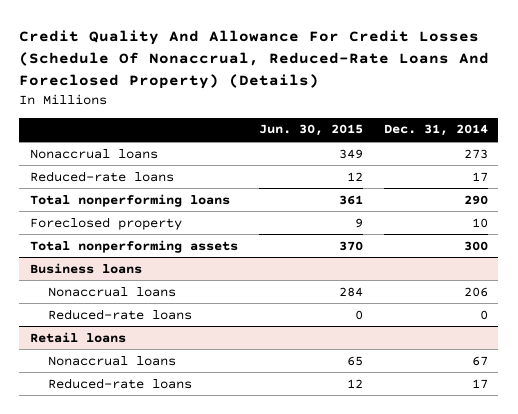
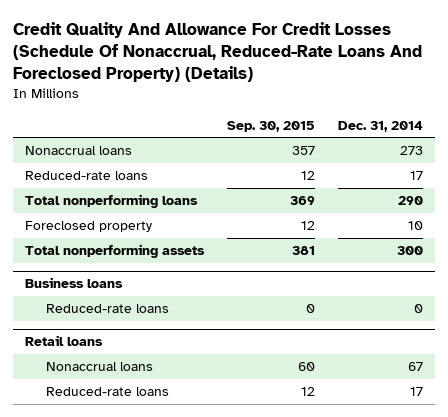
[258,124,363,137] Jun. 30, 2015 -> none
none -> [227,120,316,132] Sep. 30, 2015
[47,286,176,297] Nonaccrual loans -> none

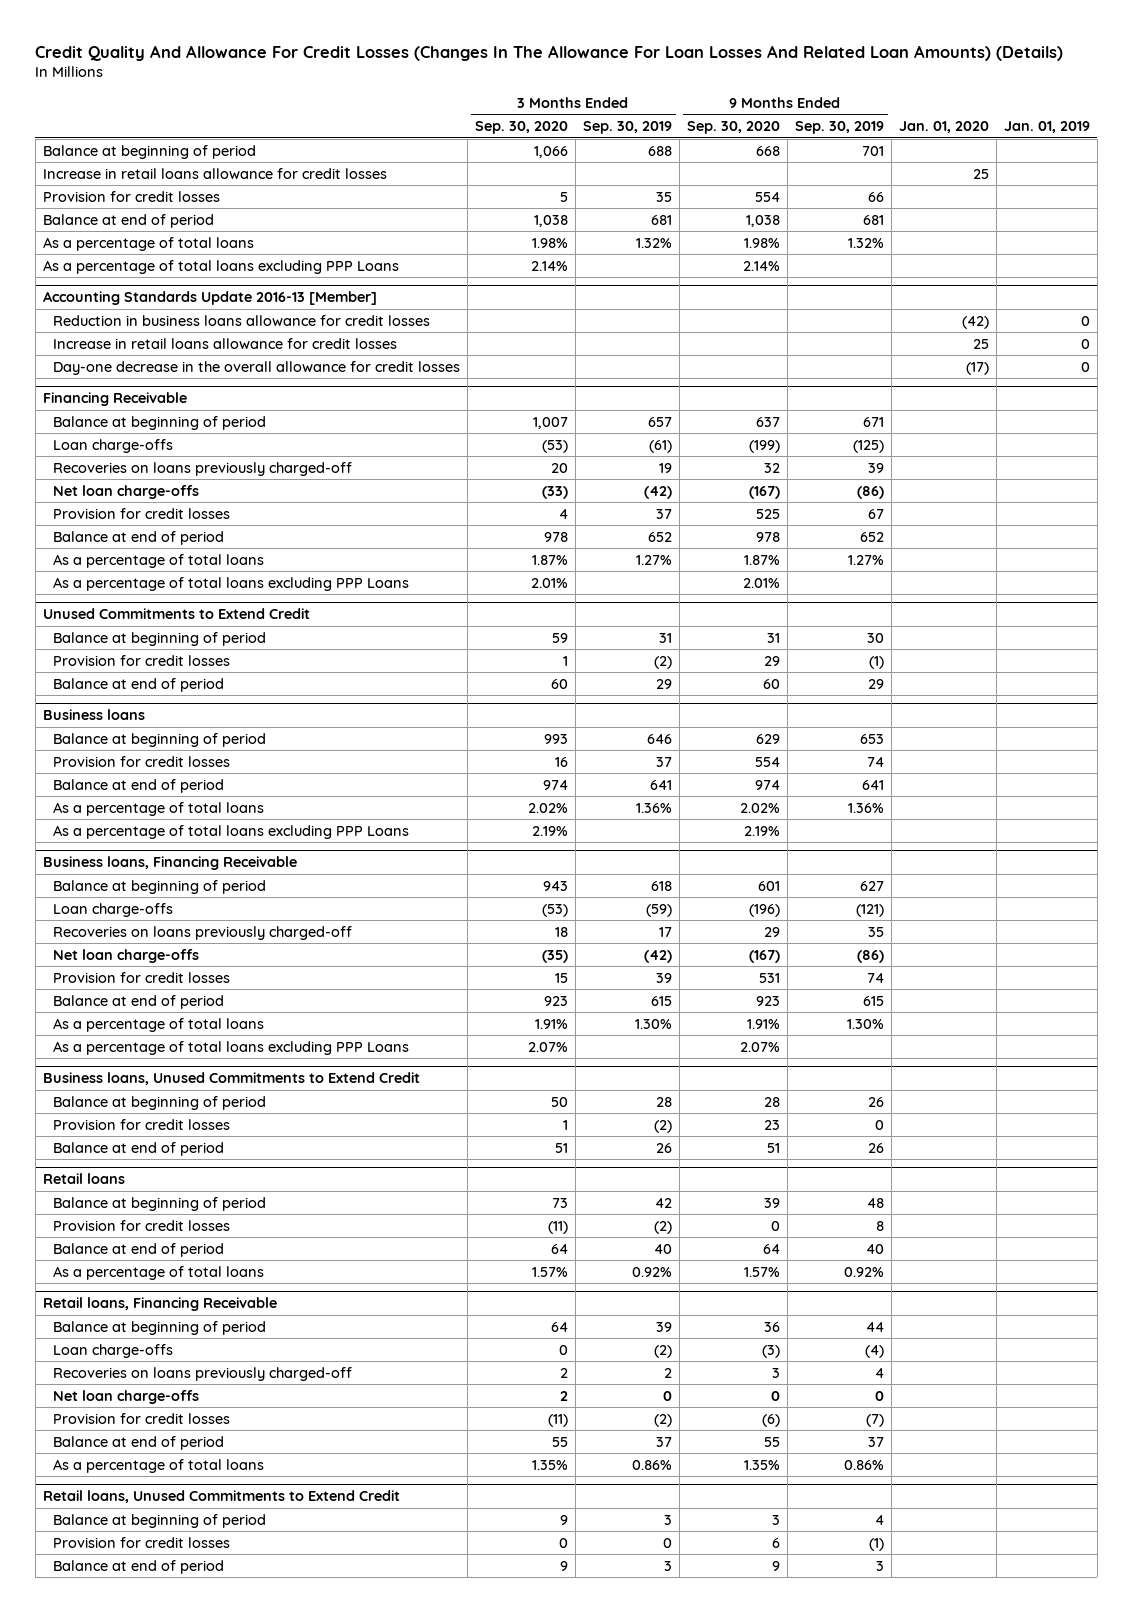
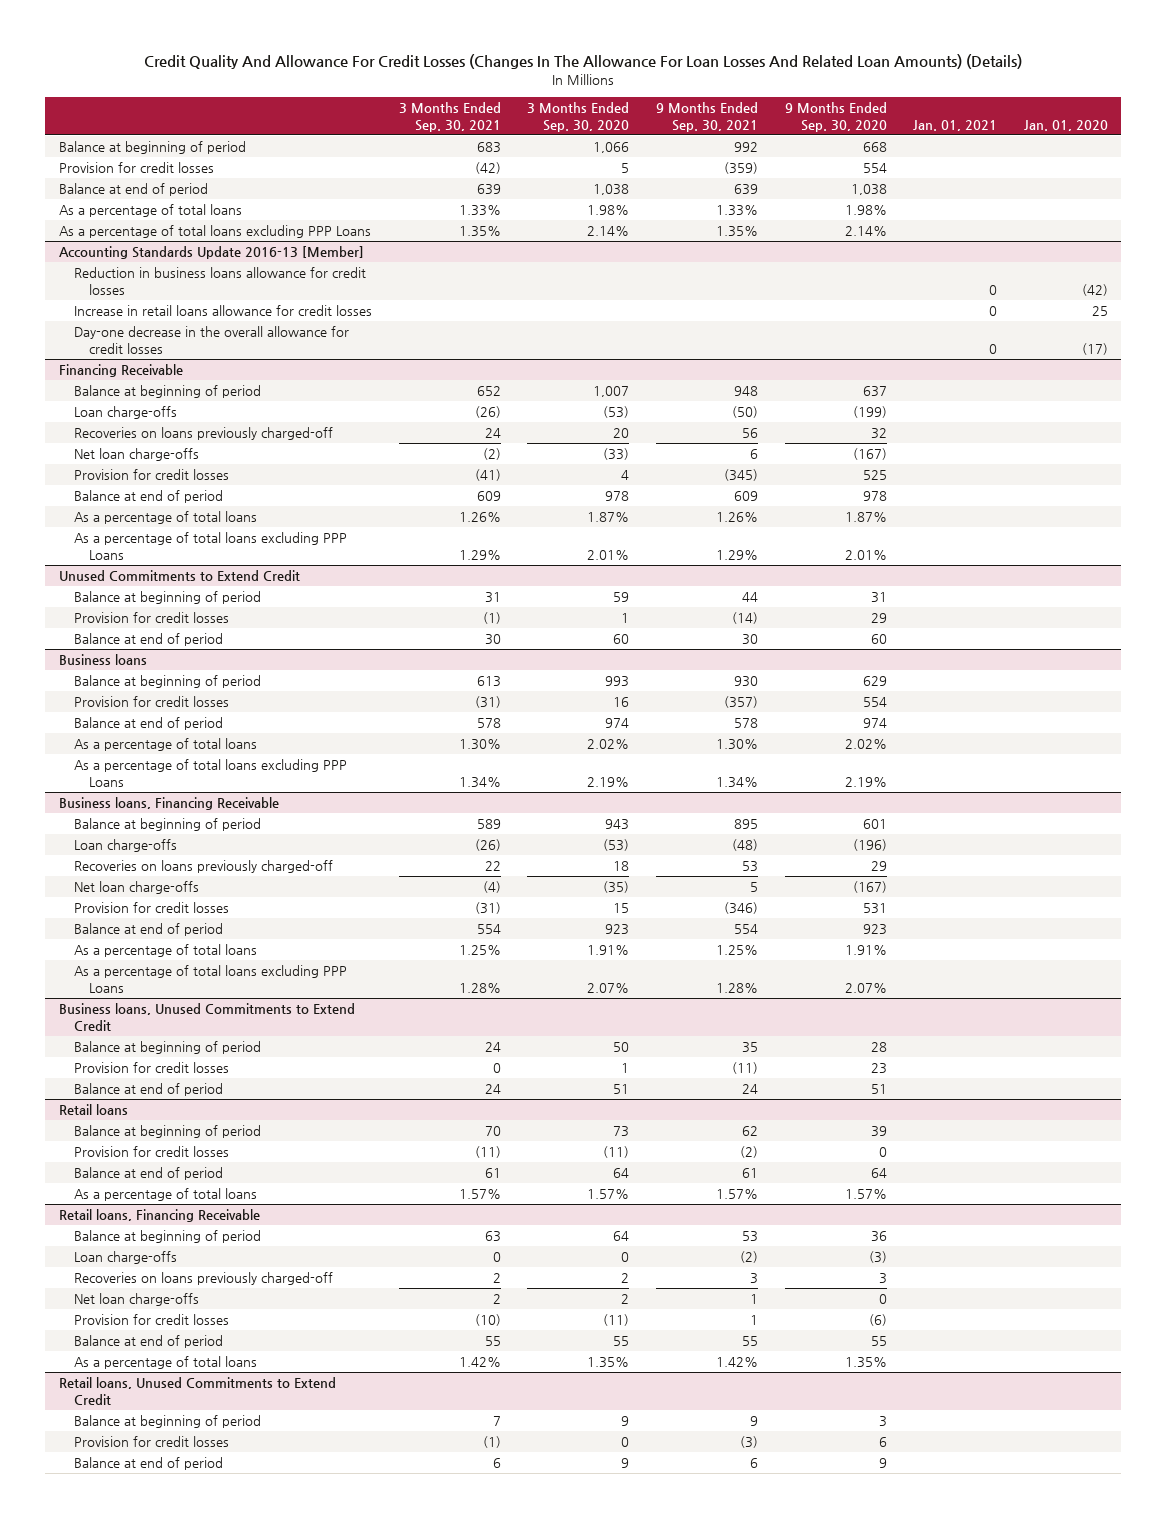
[582,121,672,135] Sep. 30, 2019 -> none
[794,121,884,135] Sep. 30, 2019 -> none
[1003,121,1090,134] Jan. 01, 2019 -> none
none -> [398,102,501,132] 3 Months Ended Sep. 30, 2021
none -> [655,102,758,132] 9 Months Ended Sep. 30, 2021
none -> [913,119,998,131] Jan. 01, 2021
[42,167,387,179] Increase in retail loans allowance for credit losses -> none

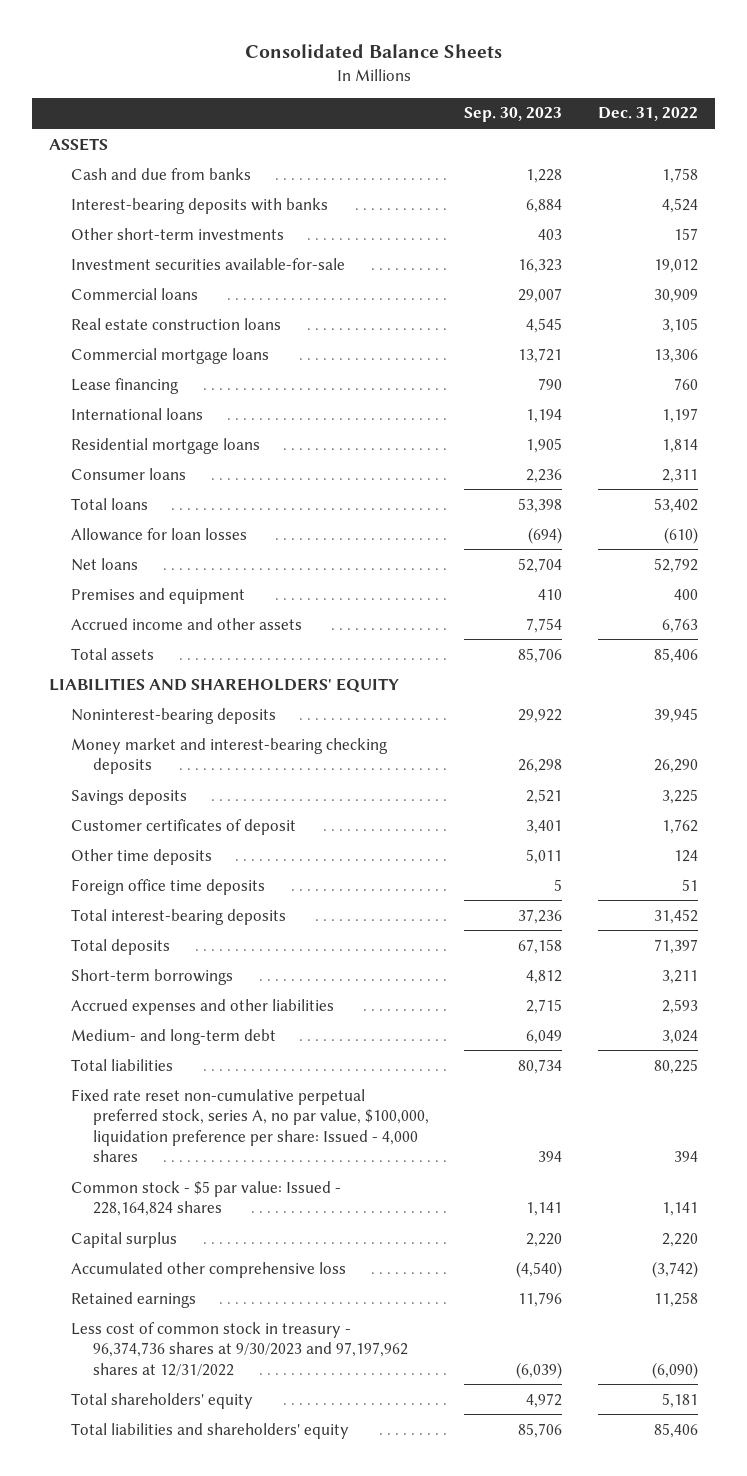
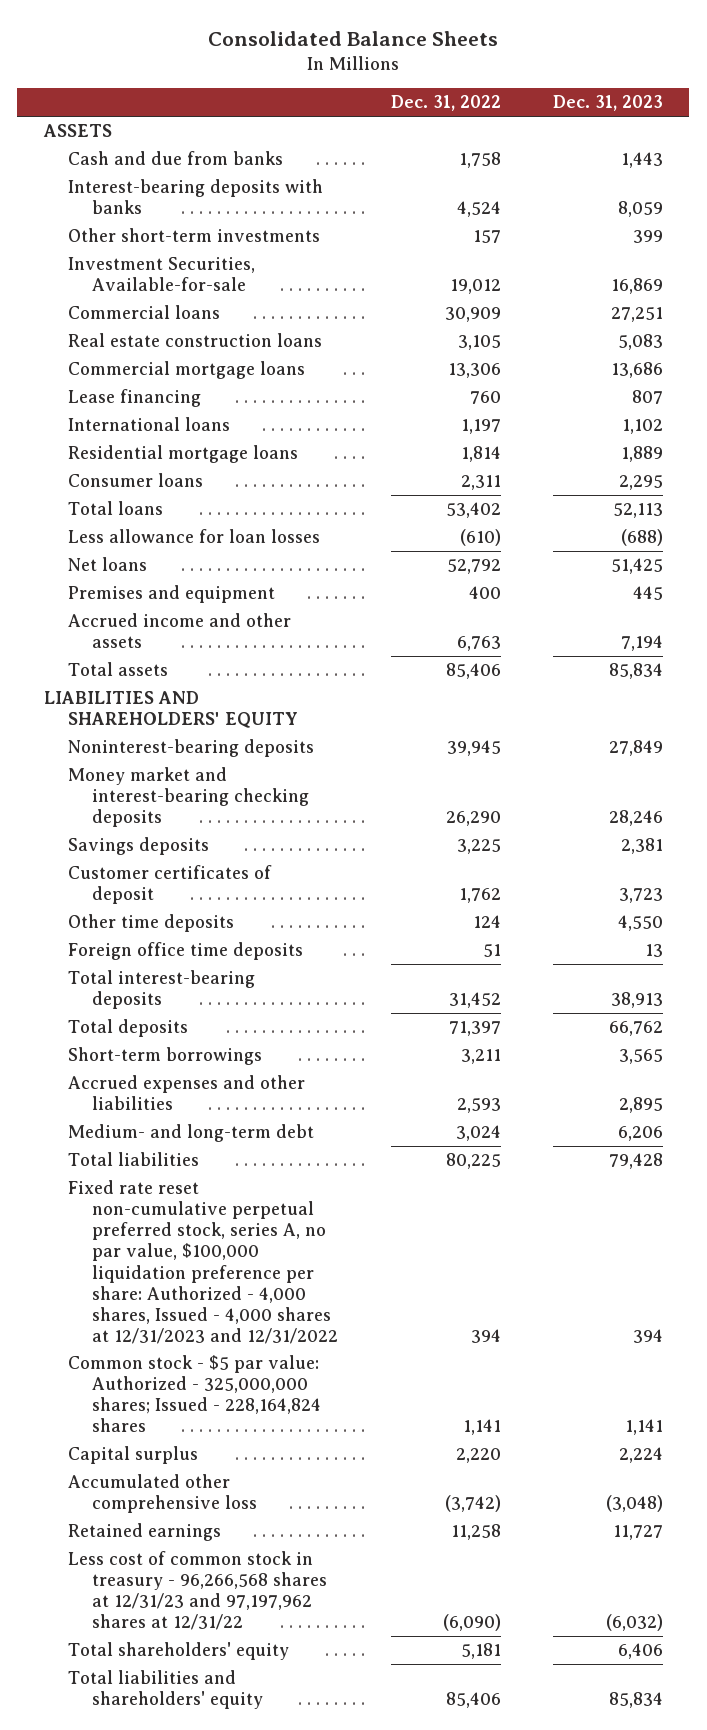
[464,107,563,123] Sep. 30, 2023 -> none
none -> [553,95,664,112] Dec. 31, 2023
[71,257,346,270] Investment securities available-for-sale -> [68,257,256,292] Investment Securities, Available-for-sale
[71,527,248,541] Allowance for loan losses -> [68,529,321,544] Less allowance for loan losses
[71,1088,430,1163] Fixed rate reset non-cumulative perpetual preferred stock, series A, no par value, $100,000, liquidation preference per share: Issued - 4,000 shares -> [68,1180,339,1344] Fixed rate reset non-cumulative perpetual preferred stock, series A, no par value, $100,000 liquidation preference per share: Authorized - 4,000 shares, Issued - 4,000 shares at 12/31/2023 and 12/31/2022
[71,1180,342,1217] Common stock - $5 par value: Issued - 228,164,824 shares -> [68,1355,322,1433] Common stock - $5 par value: Authorized - 325,000,000 shares; Issued - 228,164,824 shares
[71,1321,409,1376] Less cost of common stock in treasury - 96,374,736 shares at 9/30/2023 and 97,197,962 shares at 12/31/2022 -> [68,1551,328,1631] Less cost of common stock in treasury - 96,266,568 shares at 12/31/23 and 97,197,962 shares at 12/31/22

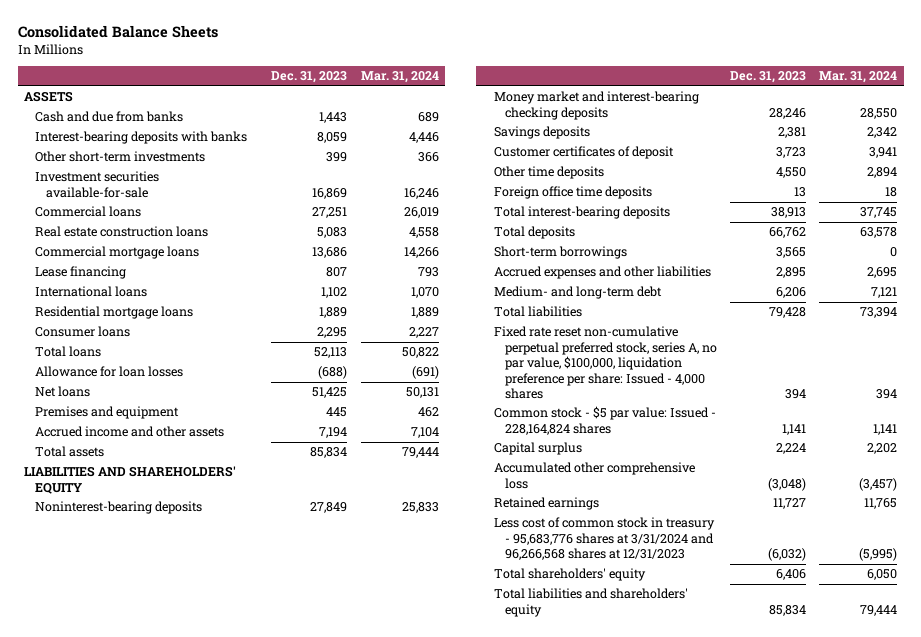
[390,95,501,112] Dec. 31, 2022 -> none
none -> [360,71,439,84] Mar. 31, 2024
[68,257,256,292] Investment Securities, Available-for-sale -> [35,171,160,198] Investment securities available-for-sale
[68,529,321,544] Less allowance for loan losses -> [35,366,184,378] Allowance for loan losses
[68,1180,339,1344] Fixed rate reset non-cumulative perpetual preferred stock, series A, no par value, $100,000 liquidation preference per share: Authorized - 4,000 shares, Issued - 4,000 shares at 12/31/2023 and 12/31/2022 -> [493,326,717,399] Fixed rate reset non-cumulative perpetual preferred stock, series A, no par value, $100,000, liquidation preference per share: Issued - 4,000 shares
[68,1355,322,1433] Common stock - $5 par value: Authorized - 325,000,000 shares; Issued - 228,164,824 shares -> [493,406,716,435] Common stock - $5 par value: Issued - 228,164,824 shares
[68,1551,328,1631] Less cost of common stock in treasury - 96,266,568 shares at 12/31/23 and 97,197,962 shares at 12/31/22 -> [493,517,715,561] Less cost of common stock in treasury - 95,683,776 shares at 3/31/2024 and 96,266,568 shares at 12/31/2023

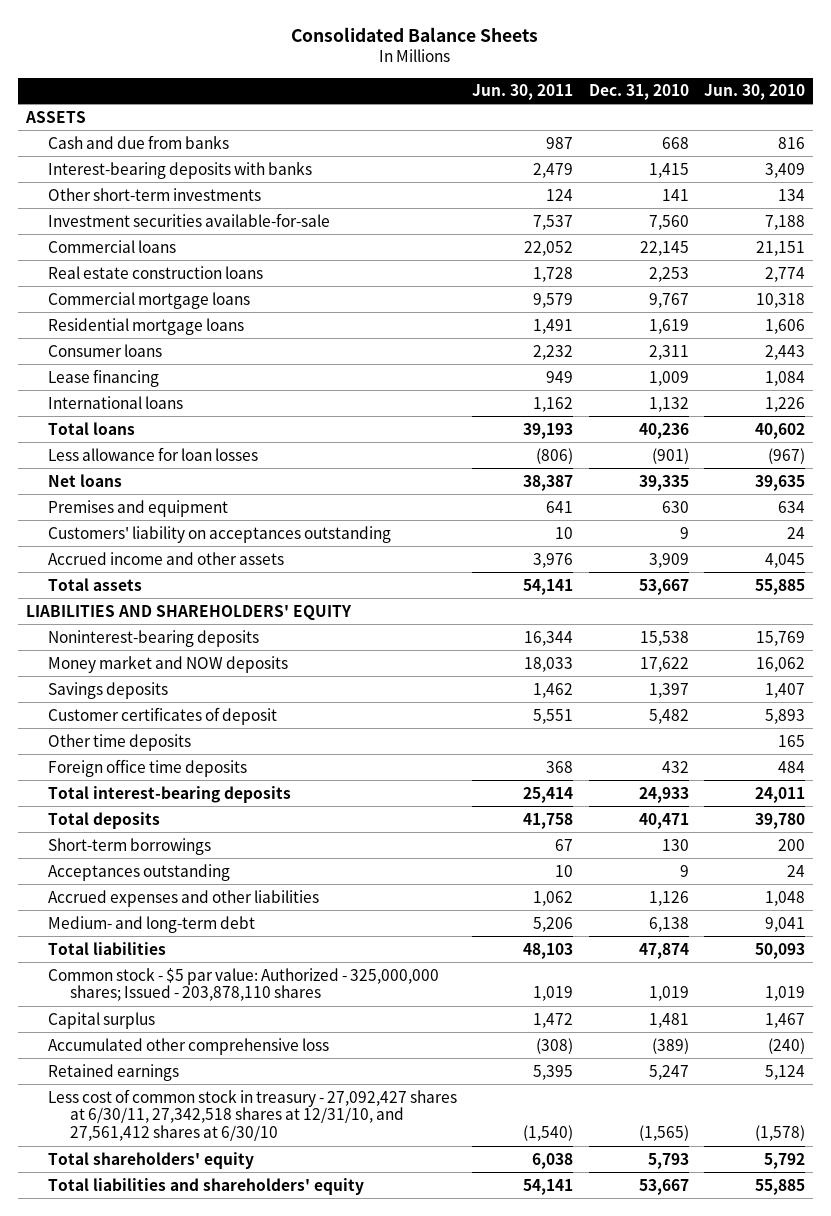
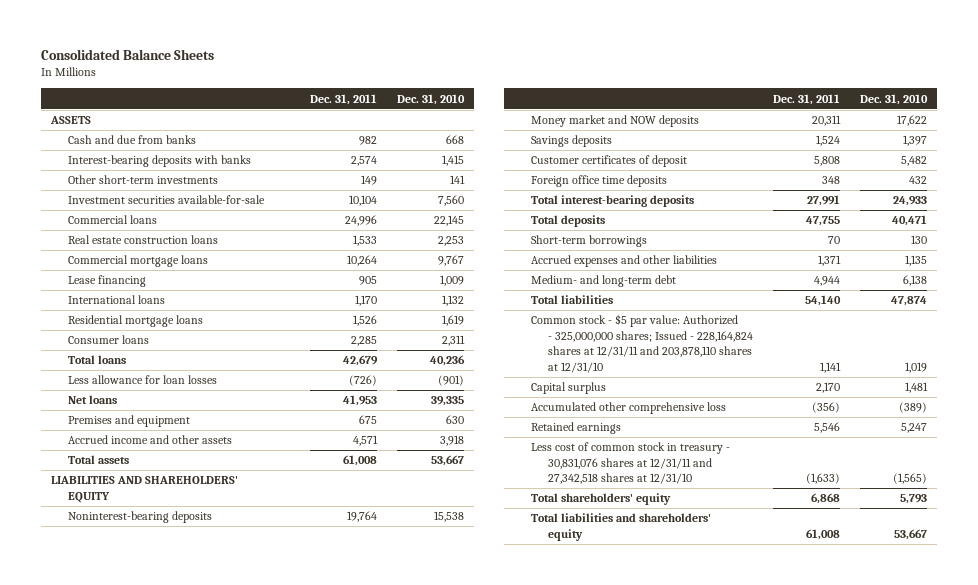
[472,84,574,101] Jun. 30, 2011 -> none
[703,84,805,101] Jun. 30, 2010 -> none
none -> [310,93,378,105] Dec. 31, 2011
[47,317,244,335] Residential mortgage loans -> [68,315,204,328] Residential mortgage loans
[47,343,162,357] Consumer loans -> [68,335,150,345] Consumer loans
[47,525,391,543] Customers' liability on acceptances outstanding -> none
[648,552,689,568] 3,909 -> [439,435,464,447] 3,918
[47,733,191,751] Other time deposits -> none
[47,863,230,881] Acceptances outstanding -> none
[648,890,689,906] 1,126 -> [904,255,927,267] 1,135
[47,967,439,1002] Common stock - $5 par value: Authorized - 325,000,000 shares; Issued - 203,878,110 shares -> [531,314,754,374] Common stock - $5 par value: Authorized - 325,000,000 shares; Issued - 228,164,824 shares at 12/31/11 and 203,878,110 shares at 12/31/10
[47,1088,457,1142] Less cost of common stock in treasury - 27,092,427 shares at 6/30/11, 27,342,518 shares at 12/31/10, and 27,561,412 shares at 6/30/10 -> [531,442,731,485] Less cost of common stock in treasury - 30,831,076 shares at 12/31/11 and 27,342,518 shares at 12/31/10

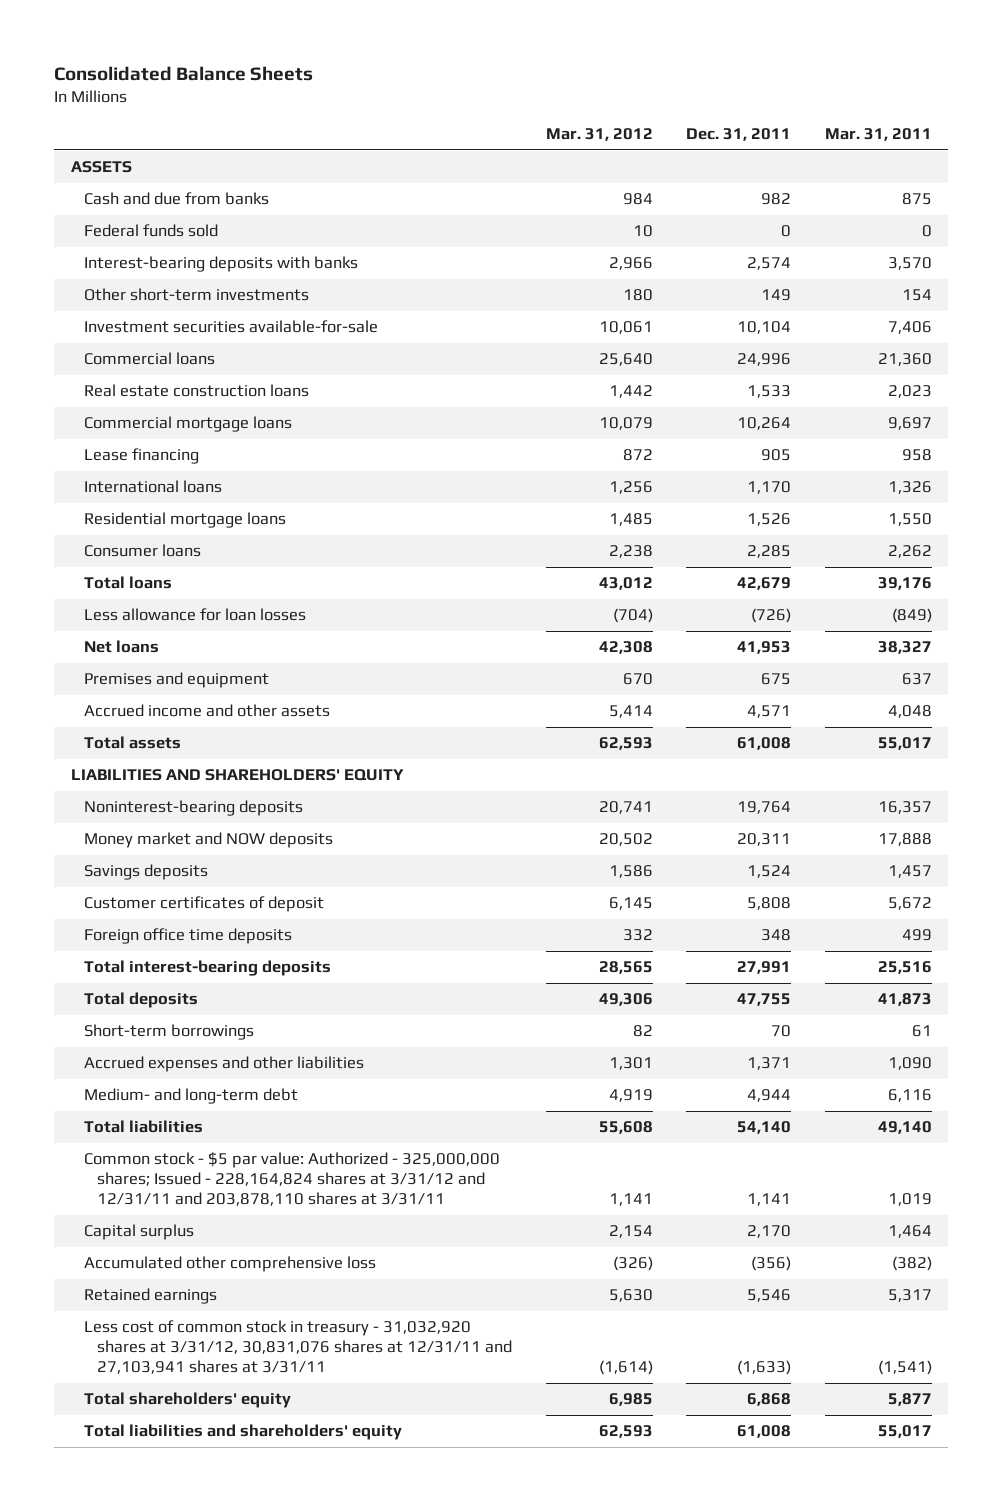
[396,93,465,105] Dec. 31, 2010 -> none
none -> [545,128,653,142] Mar. 31, 2012
none -> [824,128,932,142] Mar. 31, 2011
none -> [83,224,218,238] Federal funds sold
[531,314,754,374] Common stock - $5 par value: Authorized - 325,000,000 shares; Issued - 228,164,824 shares at 12/31/11 and 203,878,110 shares at 12/31/10 -> [83,1152,500,1207] Common stock - $5 par value: Authorized - 325,000,000 shares; Issued - 228,164,824 shares at 3/31/12 and 12/31/11 and 203,878,110 shares at 3/31/11
[531,442,731,485] Less cost of common stock in treasury - 30,831,076 shares at 12/31/11 and 27,342,518 shares at 12/31/10 -> [83,1320,513,1375] Less cost of common stock in treasury - 31,032,920 shares at 3/31/12, 30,831,076 shares at 12/31/11 and 27,103,941 shares at 3/31/11

